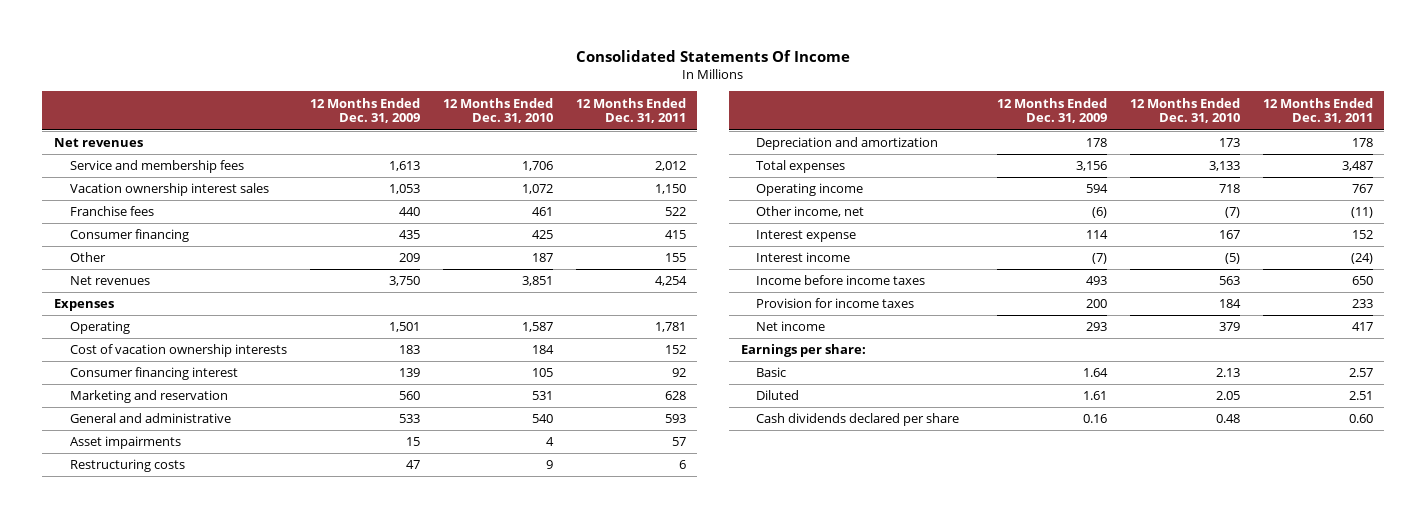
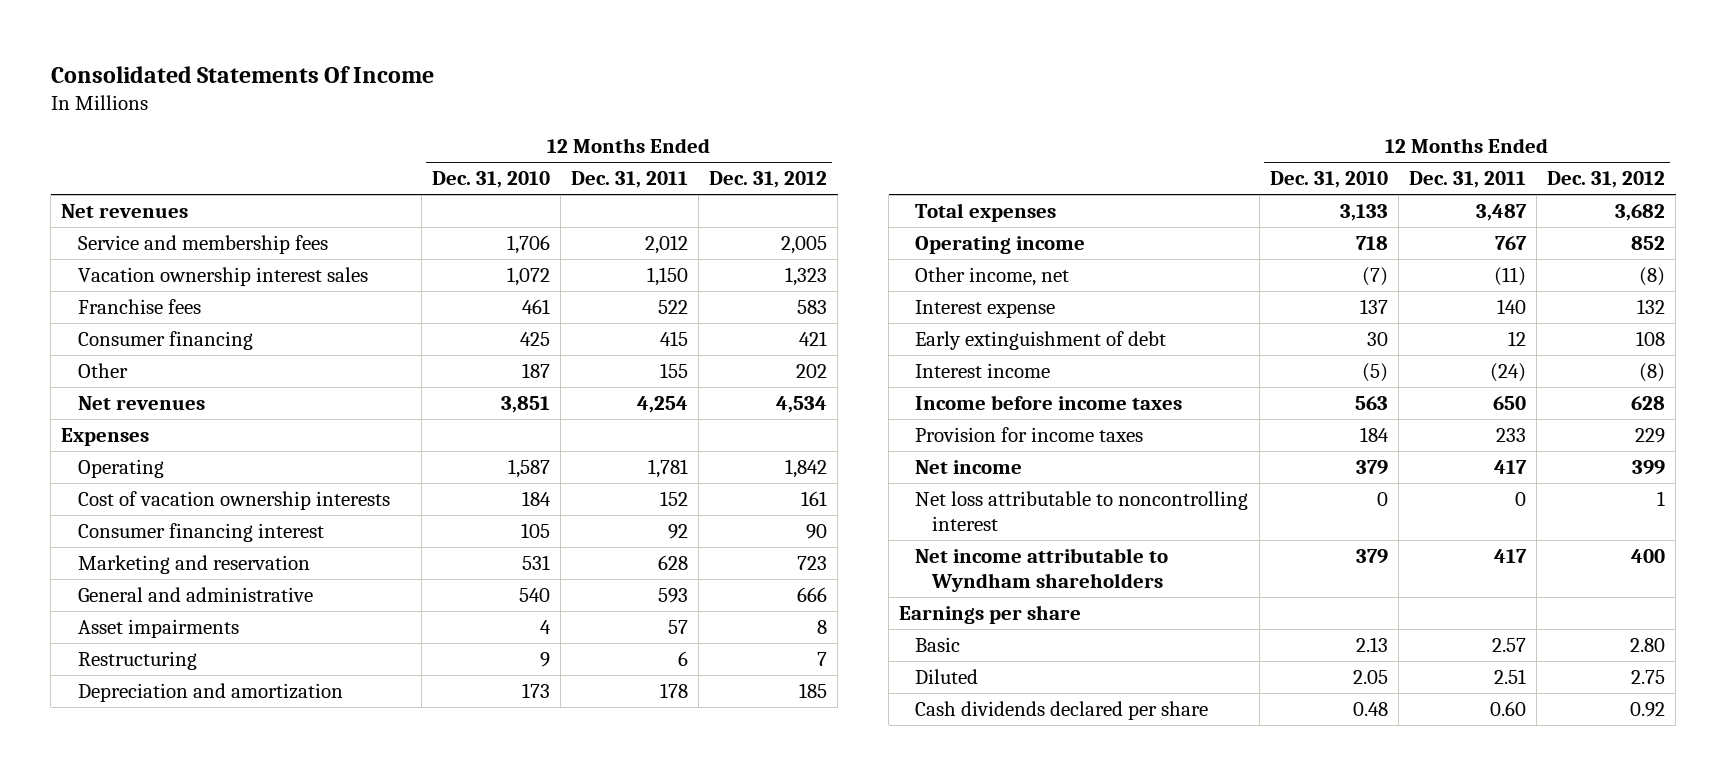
[309,97,420,124] 12 Months Ended Dec. 31, 2009 -> none
none -> [709,171,828,189] Dec. 31, 2012
[69,459,185,473] Restructuring costs -> [77,650,197,670] Restructuring
[1218,230,1240,240] 167 -> [1359,298,1388,314] 137
[1351,230,1373,240] 152 -> [1496,298,1526,314] 140
none -> [915,330,1167,350] Early extinguishment of debt
none -> [915,490,1249,531] Net loss attributable to noncontrolling interest
none -> [915,547,1169,592] Net income attributable to Wyndham shareholders
[740,344,866,358] Earnings per share: -> [899,604,1082,624] Earnings per share

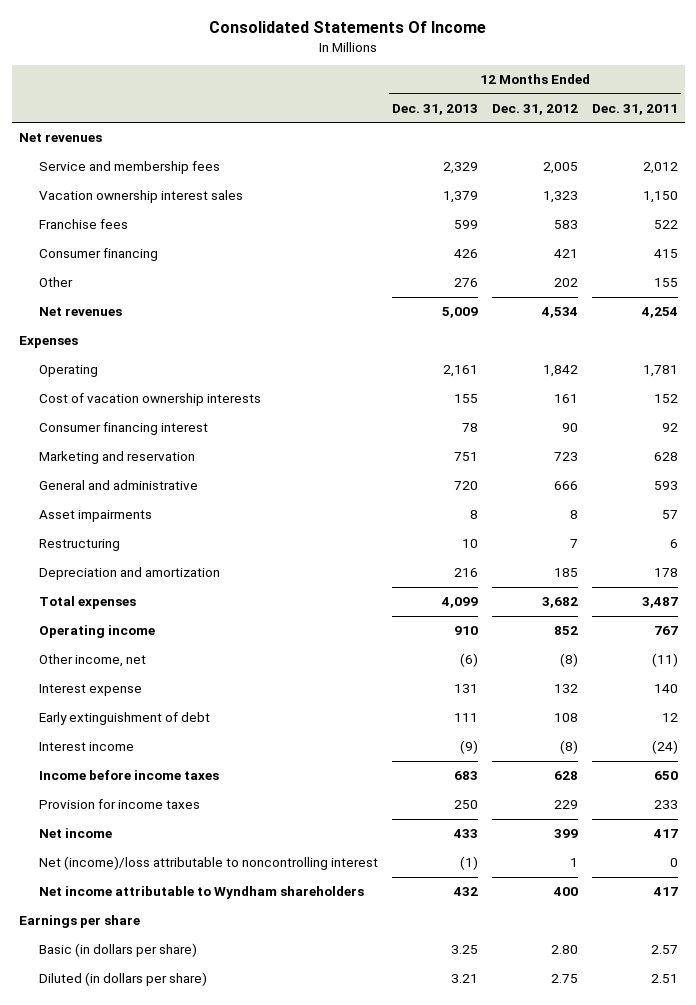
[431,171,550,189] Dec. 31, 2010 -> none
none -> [392,103,479,115] Dec. 31, 2013
[915,490,1249,531] Net loss attributable to noncontrolling interest -> [39,856,379,871] Net (income)/loss attributable to noncontrolling interest
[915,700,1209,720] Cash dividends declared per share -> none
[915,636,961,652] Basic -> [39,943,198,958] Basic (in dollars per share)
[915,668,979,684] Diluted -> [39,972,208,987] Diluted (in dollars per share)

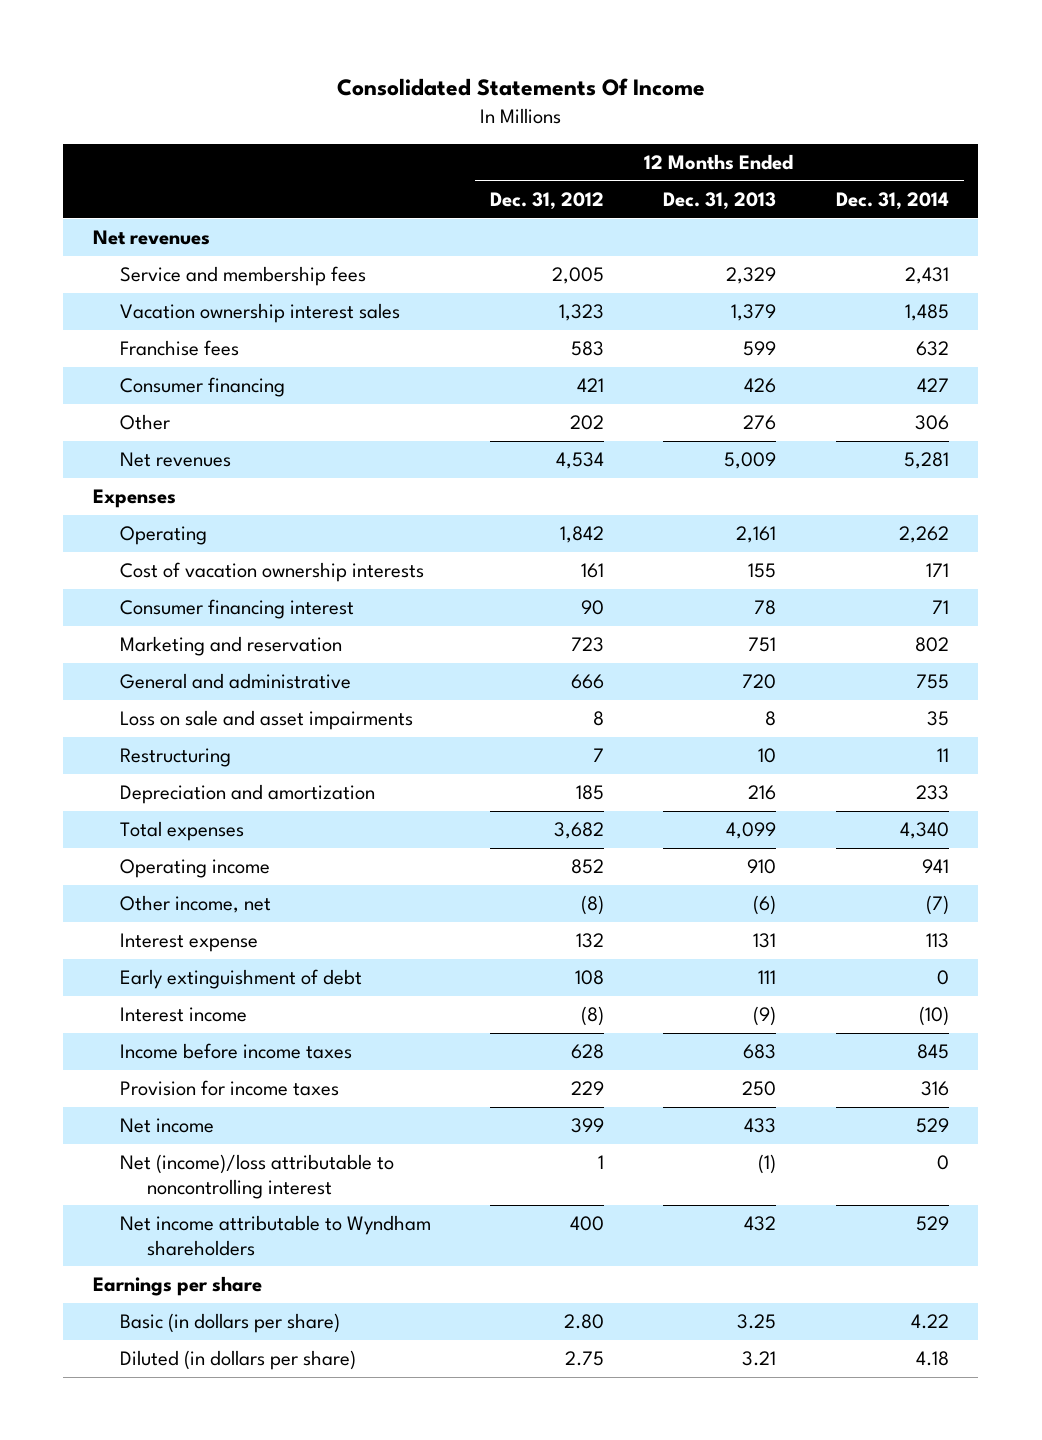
[591,103,678,115] Dec. 31, 2011 -> none
none -> [835,191,949,210] Dec. 31, 2014
[39,510,153,523] Asset impairments -> none
none -> [119,710,413,731] Loss on sale and asset impairments

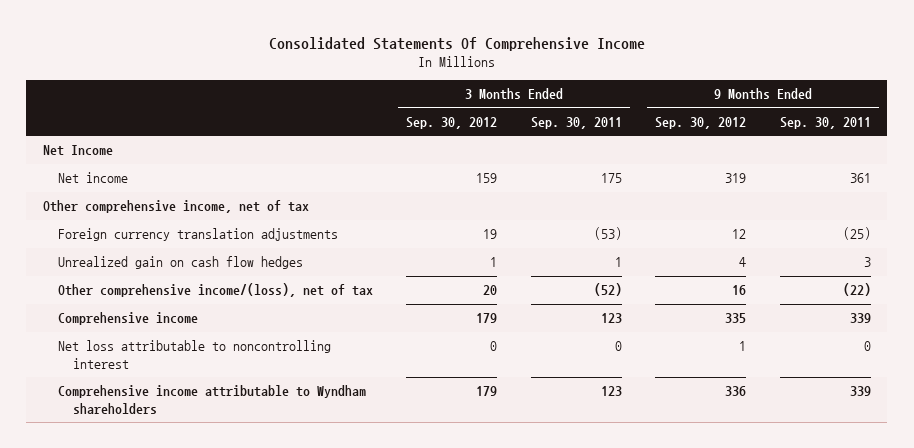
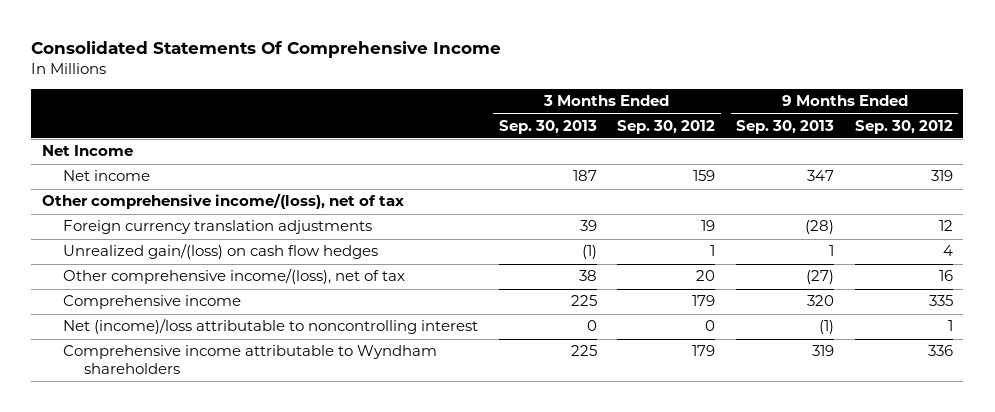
[530,117,622,130] Sep. 30, 2011 -> none
[779,117,871,130] Sep. 30, 2011 -> none
none -> [498,119,597,134] Sep. 30, 2013
none -> [736,119,835,134] Sep. 30, 2013
[43,200,310,214] Other comprehensive income, net of tax -> [41,193,404,210] Other comprehensive income/(loss), net of tax
[57,256,303,270] Unrealized gain on cash flow hedges -> [62,243,378,260] Unrealized gain/(loss) on cash flow hedges
[57,340,331,369] Net loss attributable to noncontrolling interest -> [62,318,478,335] Net (income)/loss attributable to noncontrolling interest

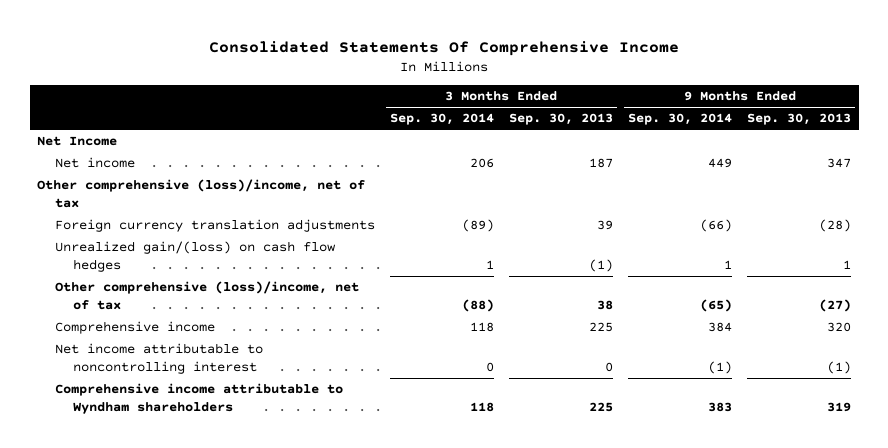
[617,119,716,134] Sep. 30, 2012 -> none
[855,119,954,134] Sep. 30, 2012 -> none
none -> [389,113,494,126] Sep. 30, 2014
none -> [628,113,733,126] Sep. 30, 2014
[41,193,404,210] Other comprehensive income/(loss), net of tax -> [37,179,366,208] Other comprehensive (loss)/income, net of tax
[62,268,405,285] Other comprehensive income/(loss), net of tax -> [54,281,359,310] Other comprehensive (loss)/income, net of tax
[62,318,478,335] Net (income)/loss attributable to noncontrolling interest -> [54,343,263,374] Net income attributable to noncontrolling interest

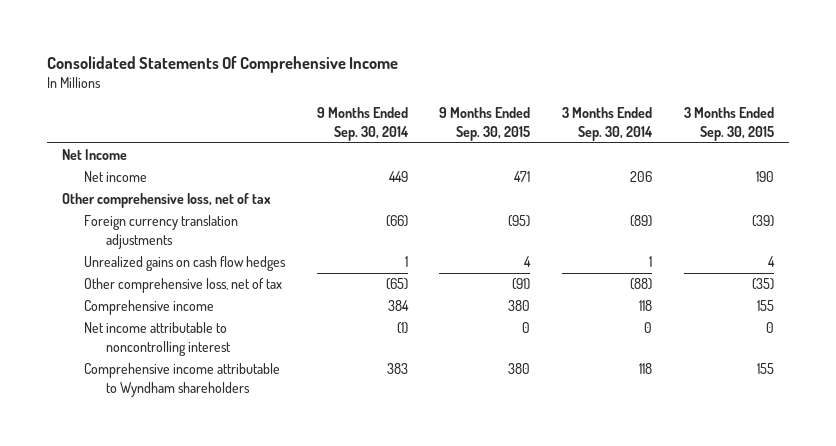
[509,113,614,126] Sep. 30, 2013 -> none
[747,113,852,126] Sep. 30, 2013 -> none
none -> [439,107,531,141] 9 Months Ended Sep. 30, 2015
none -> [683,107,774,141] 3 Months Ended Sep. 30, 2015
[37,179,366,208] Other comprehensive (loss)/income, net of tax -> [62,193,272,209] Other comprehensive loss, net of tax
[54,241,336,272] Unrealized gain/(loss) on cash flow hedges -> [84,256,287,272] Unrealized gains on cash flow hedges
[54,281,359,310] Other comprehensive (loss)/income, net of tax -> [84,278,283,294] Other comprehensive loss, net of tax

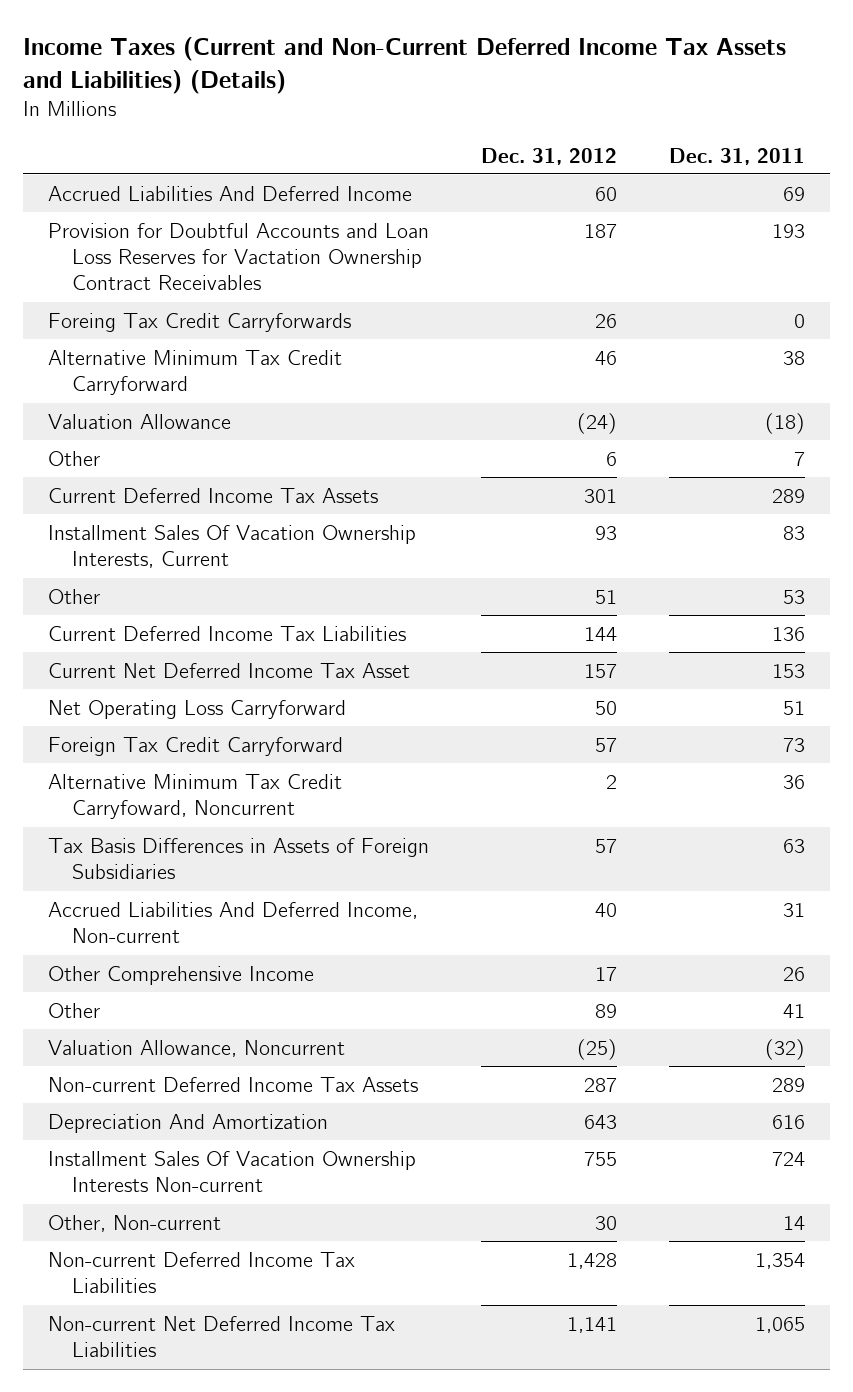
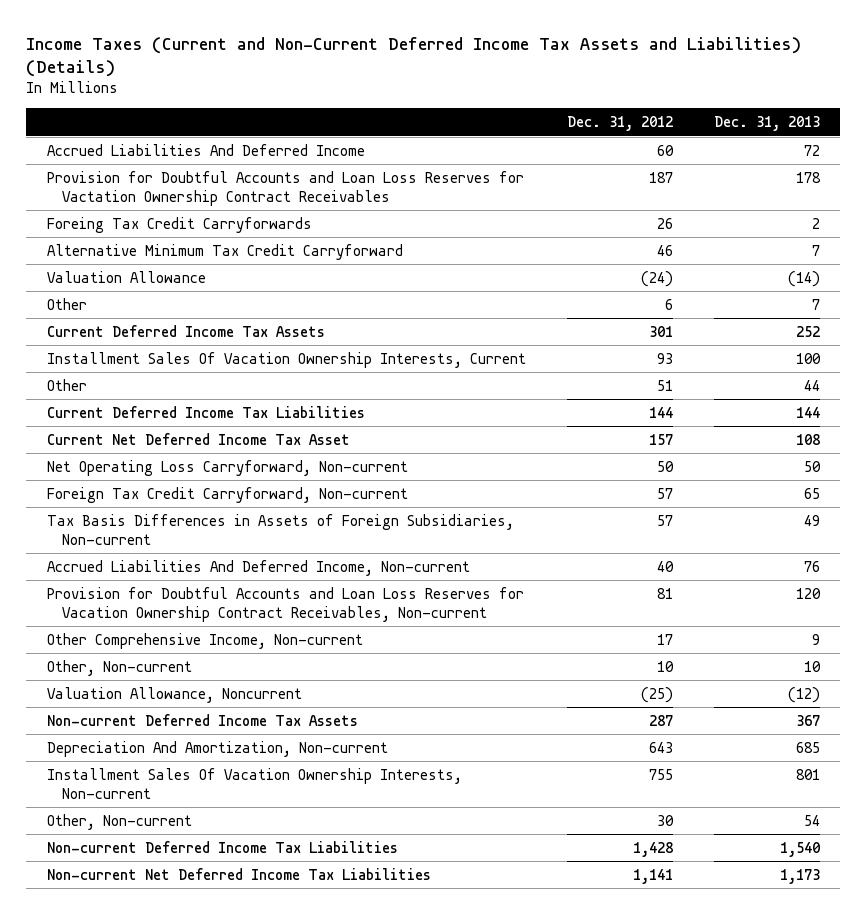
[668,147,805,165] Dec. 31, 2011 -> none
none -> [713,116,820,132] Dec. 31, 2013
[48,773,343,820] Alternative Minimum Tax Credit Carryfoward, Noncurrent -> none
[48,699,347,719] Net Operating Loss Carryforward -> [46,459,408,476] Net Operating Loss Carryforward, Non-current
[48,736,344,756] Foreign Tax Credit Carryforward -> [46,486,408,503] Foreign Tax Credit Carryforward, Non-current
[48,837,430,880] Tax Basis Differences in Assets of Foreign Subsidiaries -> [46,513,514,545] Tax Basis Differences in Assets of Foreign Subsidiaries, Non-current
none -> [46,586,524,622] Provision for Doubtful Accounts and Loan Loss Reserves for Vacation Ownership Contract Receivables, Non-current
[48,965,315,985] Other Comprehensive Income -> [46,632,363,649] Other Comprehensive Income, Non-current
[48,1002,101,1018] Other -> [46,659,192,676] Other, Non-current
[594,1003,617,1018] 89 -> [656,660,674,672] 10
[48,1113,329,1133] Depreciation And Amortization -> [46,740,388,757] Depreciation And Amortization, Non-current
[48,1150,417,1193] Installment Sales Of Vacation Ownership Interests Non-current -> [46,767,462,799] Installment Sales Of Vacation Ownership Interests, Non-current

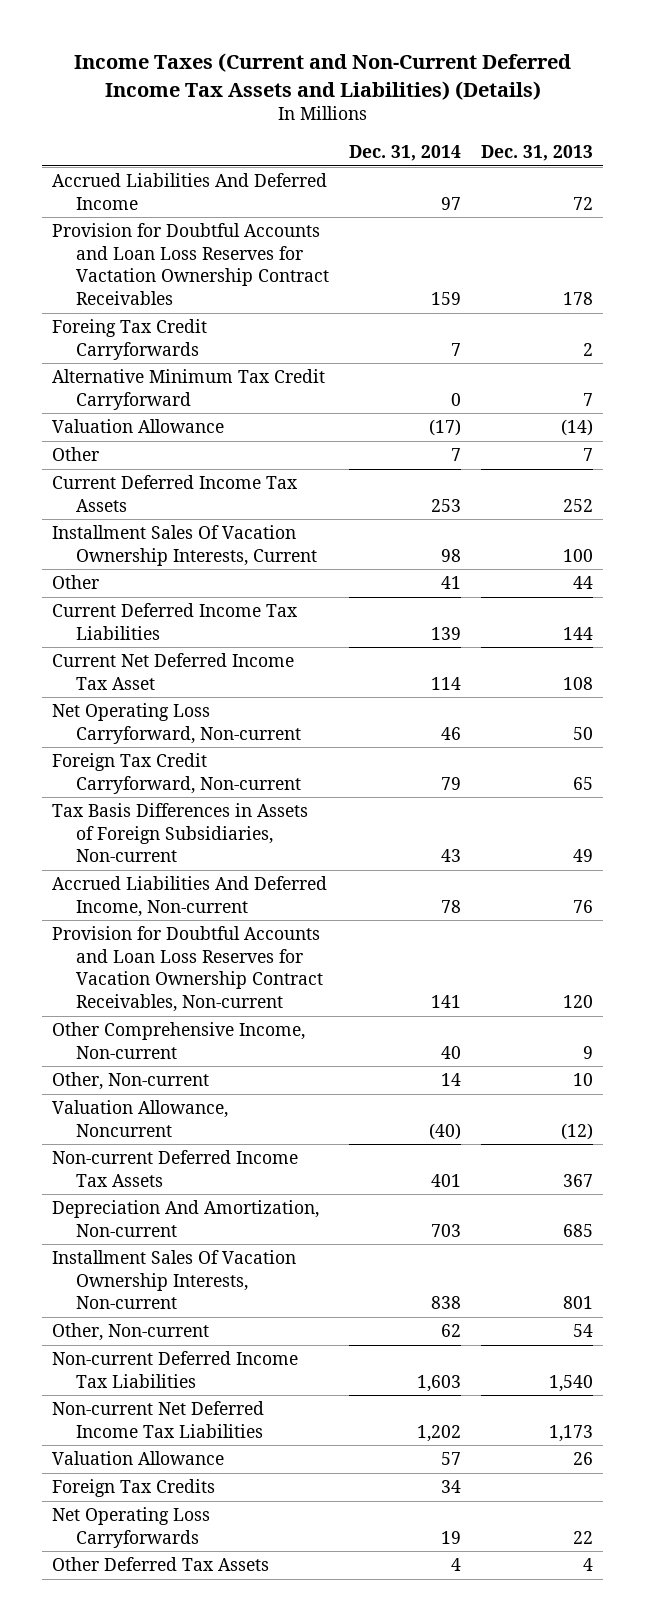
[566,116,673,132] Dec. 31, 2012 -> none
none -> [349,144,462,161] Dec. 31, 2014
none -> [52,1451,225,1466] Valuation Allowance
none -> [52,1479,216,1498] Foreign Tax Credits
none -> [52,1507,211,1548] Net Operating Loss Carryforwards
none -> [52,1557,270,1572] Other Deferred Tax Assets

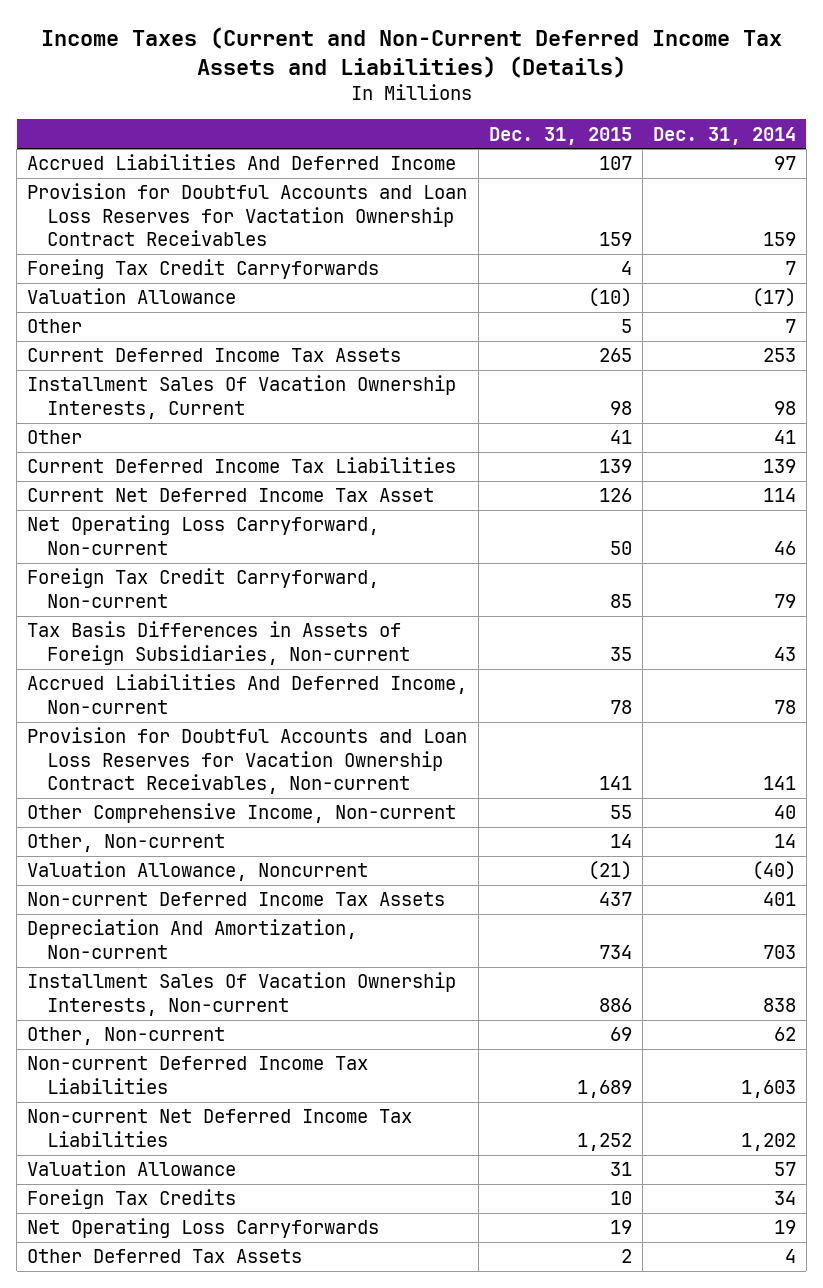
[481,144,594,161] Dec. 31, 2013 -> none
none -> [488,126,632,145] Dec. 31, 2015
[52,369,326,410] Alternative Minimum Tax Credit Carryforward -> none

